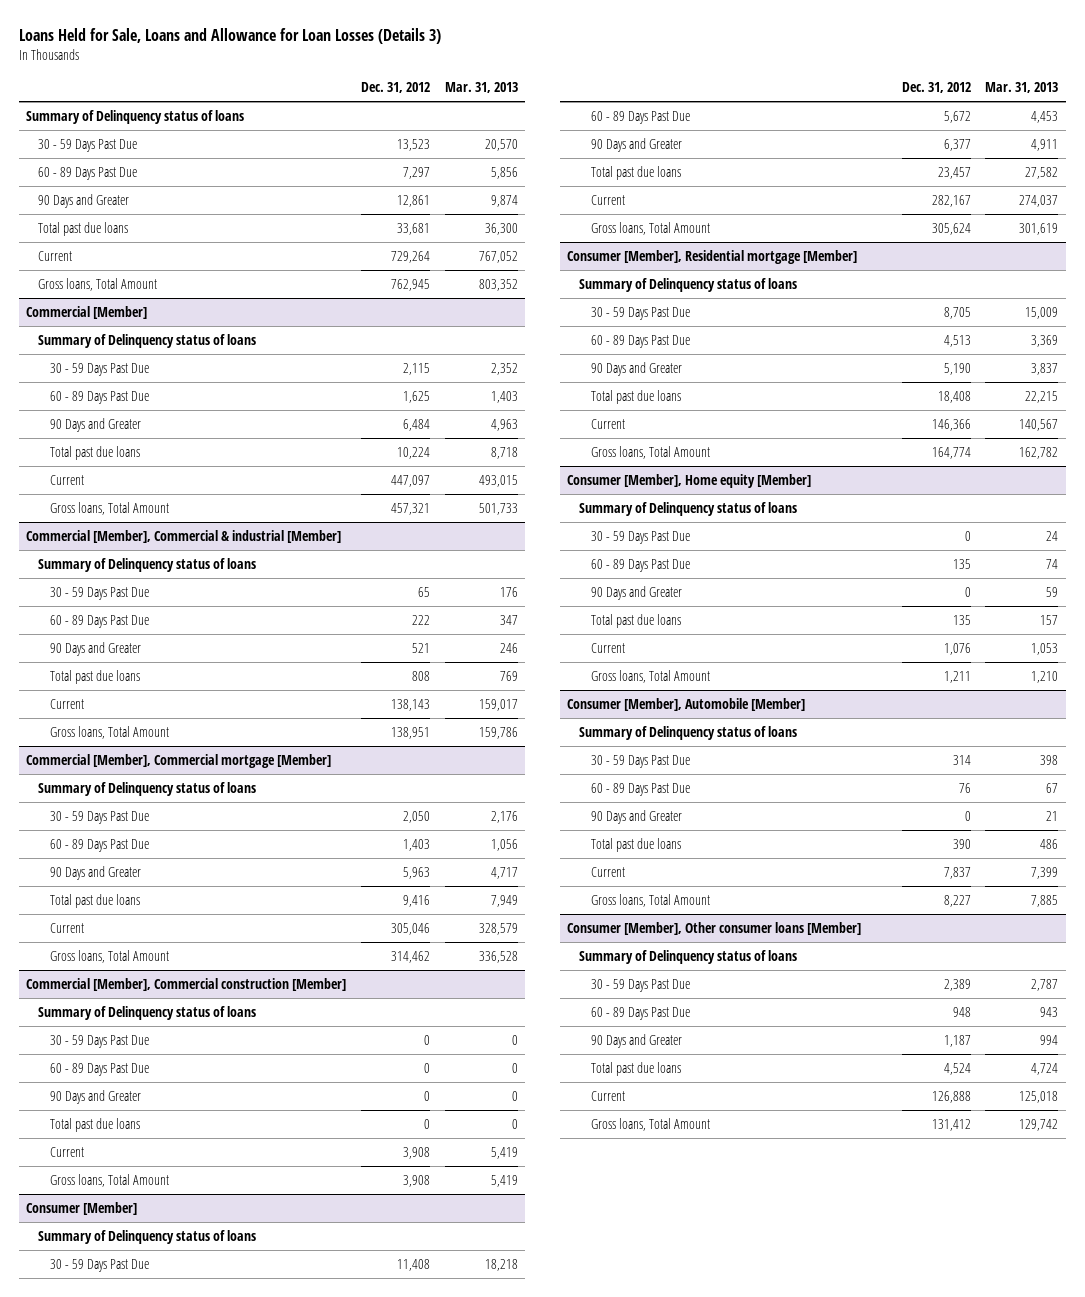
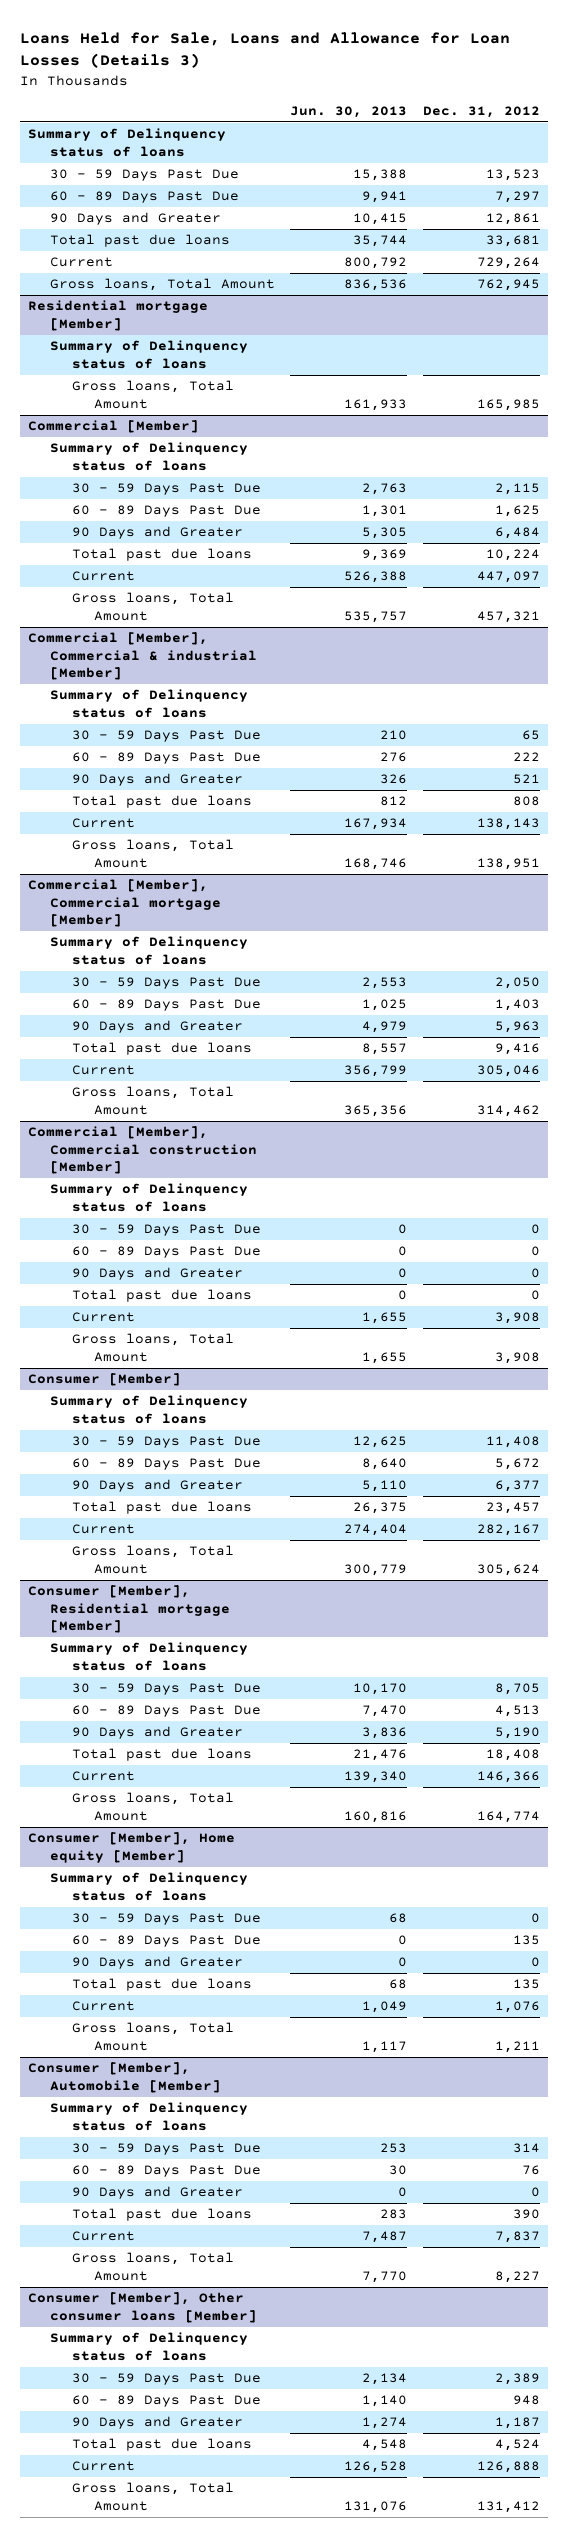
[444,82,518,94] Mar. 31, 2013 -> none
none -> [290,105,408,118] Jun. 30, 2013
none -> [28,300,209,331] Residential mortgage [Member]
none -> [50,340,249,369] Summary of Delinquency status of loans
none -> [71,380,234,409] Gross loans, Total Amount

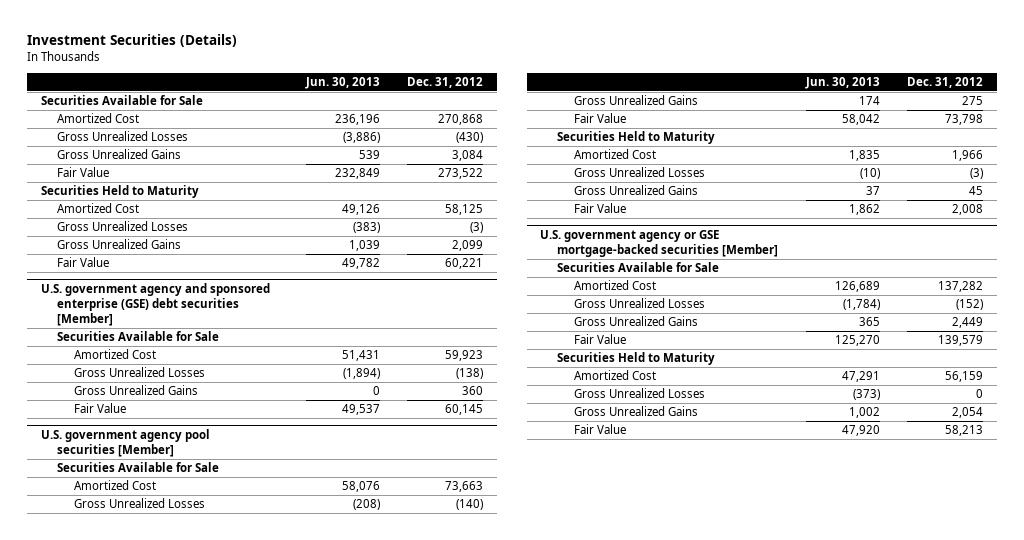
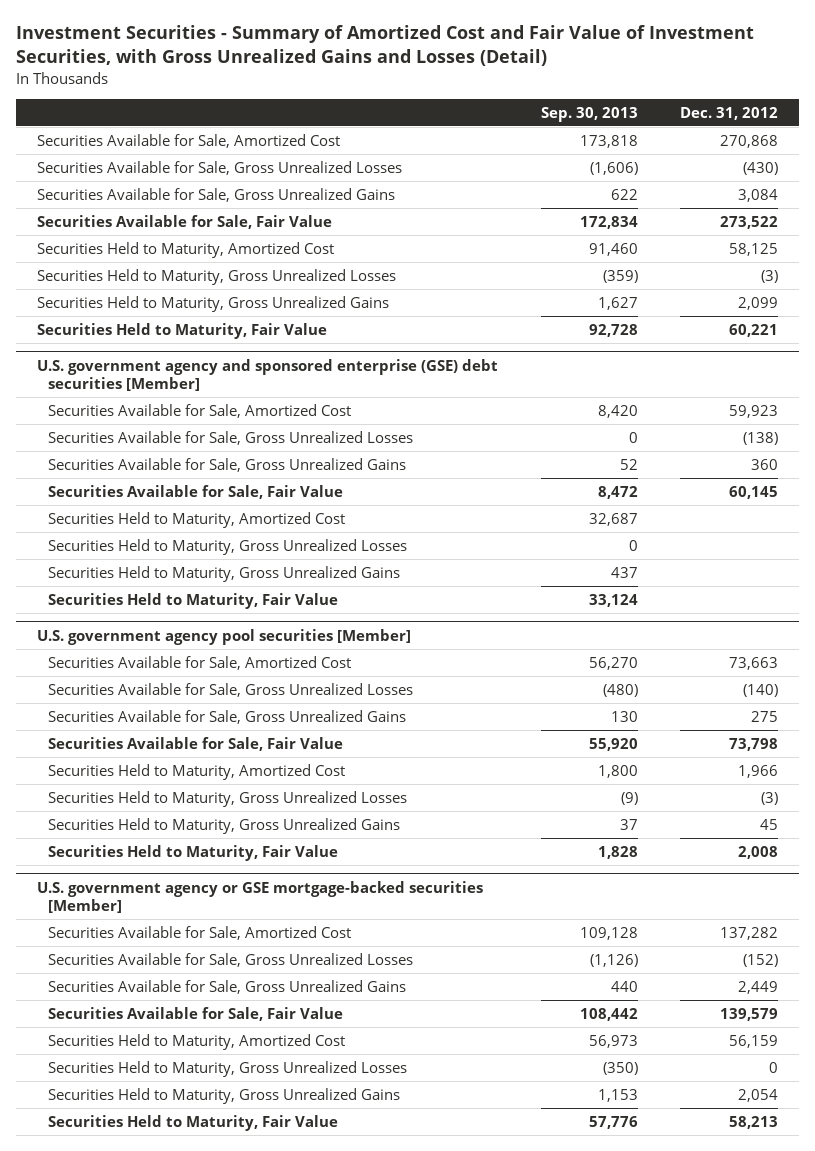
[26,34,237,48] Investment Securities (Details) -> [15,25,754,67] Investment Securities - Summary of Amortized Cost and Fair Value of Investment Securities, with Gross Unrealized Gains and Losses (Detail)
[304,76,380,89] Jun. 30, 2013 -> none
none -> [540,106,638,122] Sep. 30, 2013
[40,95,203,106] Securities Available for Sale -> none
[40,185,199,199] Securities Held to Maturity -> none
[57,113,140,124] Amortized Cost -> [37,133,341,148] Securities Available for Sale, Amortized Cost
[57,131,189,142] Gross Unrealized Losses -> [37,160,403,175] Securities Available for Sale, Gross Unrealized Losses
[57,149,182,160] Gross Unrealized Gains -> [37,187,396,202] Securities Available for Sale, Gross Unrealized Gains
[57,167,110,178] Fair Value -> [37,214,333,229] Securities Available for Sale, Fair Value
[57,203,140,214] Amortized Cost -> [37,241,335,258] Securities Held to Maturity, Amortized Cost
[57,221,189,232] Gross Unrealized Losses -> [37,268,397,285] Securities Held to Maturity, Gross Unrealized Losses
[57,239,182,250] Gross Unrealized Gains -> [37,295,390,312] Securities Held to Maturity, Gross Unrealized Gains
[57,257,110,268] Fair Value -> [37,322,328,339] Securities Held to Maturity, Fair Value
[57,331,220,342] Securities Available for Sale -> none
[74,349,157,360] Amortized Cost -> [48,403,352,418] Securities Available for Sale, Amortized Cost
[74,367,206,378] Gross Unrealized Losses -> [48,430,414,445] Securities Available for Sale, Gross Unrealized Losses
[74,385,199,396] Gross Unrealized Gains -> [48,457,407,472] Securities Available for Sale, Gross Unrealized Gains
[74,403,127,414] Fair Value -> [48,484,344,499] Securities Available for Sale, Fair Value
none -> [48,511,346,528] Securities Held to Maturity, Amortized Cost
none -> [48,538,408,555] Securities Held to Maturity, Gross Unrealized Losses
none -> [48,565,401,582] Securities Held to Maturity, Gross Unrealized Gains
none -> [48,592,339,609] Securities Held to Maturity, Fair Value
[57,462,220,473] Securities Available for Sale -> none
[556,131,715,145] Securities Held to Maturity -> none
[74,480,157,491] Amortized Cost -> [48,655,352,670] Securities Available for Sale, Amortized Cost
[74,498,206,509] Gross Unrealized Losses -> [48,682,414,697] Securities Available for Sale, Gross Unrealized Losses
[573,95,698,106] Gross Unrealized Gains -> [48,709,407,724] Securities Available for Sale, Gross Unrealized Gains
[573,113,626,124] Fair Value -> [48,736,344,751] Securities Available for Sale, Fair Value
[573,149,656,160] Amortized Cost -> [48,763,346,780] Securities Held to Maturity, Amortized Cost
[573,167,705,178] Gross Unrealized Losses -> [48,790,408,807] Securities Held to Maturity, Gross Unrealized Losses
[573,185,698,196] Gross Unrealized Gains -> [48,817,401,834] Securities Held to Maturity, Gross Unrealized Gains
[573,203,626,214] Fair Value -> [48,844,339,861] Securities Held to Maturity, Fair Value
[556,262,719,273] Securities Available for Sale -> none
[556,352,715,366] Securities Held to Maturity -> none
[573,280,656,291] Amortized Cost -> [48,925,352,940] Securities Available for Sale, Amortized Cost
[573,298,705,309] Gross Unrealized Losses -> [48,952,414,967] Securities Available for Sale, Gross Unrealized Losses
[573,316,698,327] Gross Unrealized Gains -> [48,979,407,994] Securities Available for Sale, Gross Unrealized Gains
[573,334,626,345] Fair Value -> [48,1006,344,1021] Securities Available for Sale, Fair Value
[573,370,656,381] Amortized Cost -> [48,1033,346,1050] Securities Held to Maturity, Amortized Cost
[573,388,705,399] Gross Unrealized Losses -> [48,1060,408,1077] Securities Held to Maturity, Gross Unrealized Losses
[573,406,698,417] Gross Unrealized Gains -> [48,1087,401,1104] Securities Held to Maturity, Gross Unrealized Gains
[573,424,626,435] Fair Value -> [48,1114,339,1131] Securities Held to Maturity, Fair Value

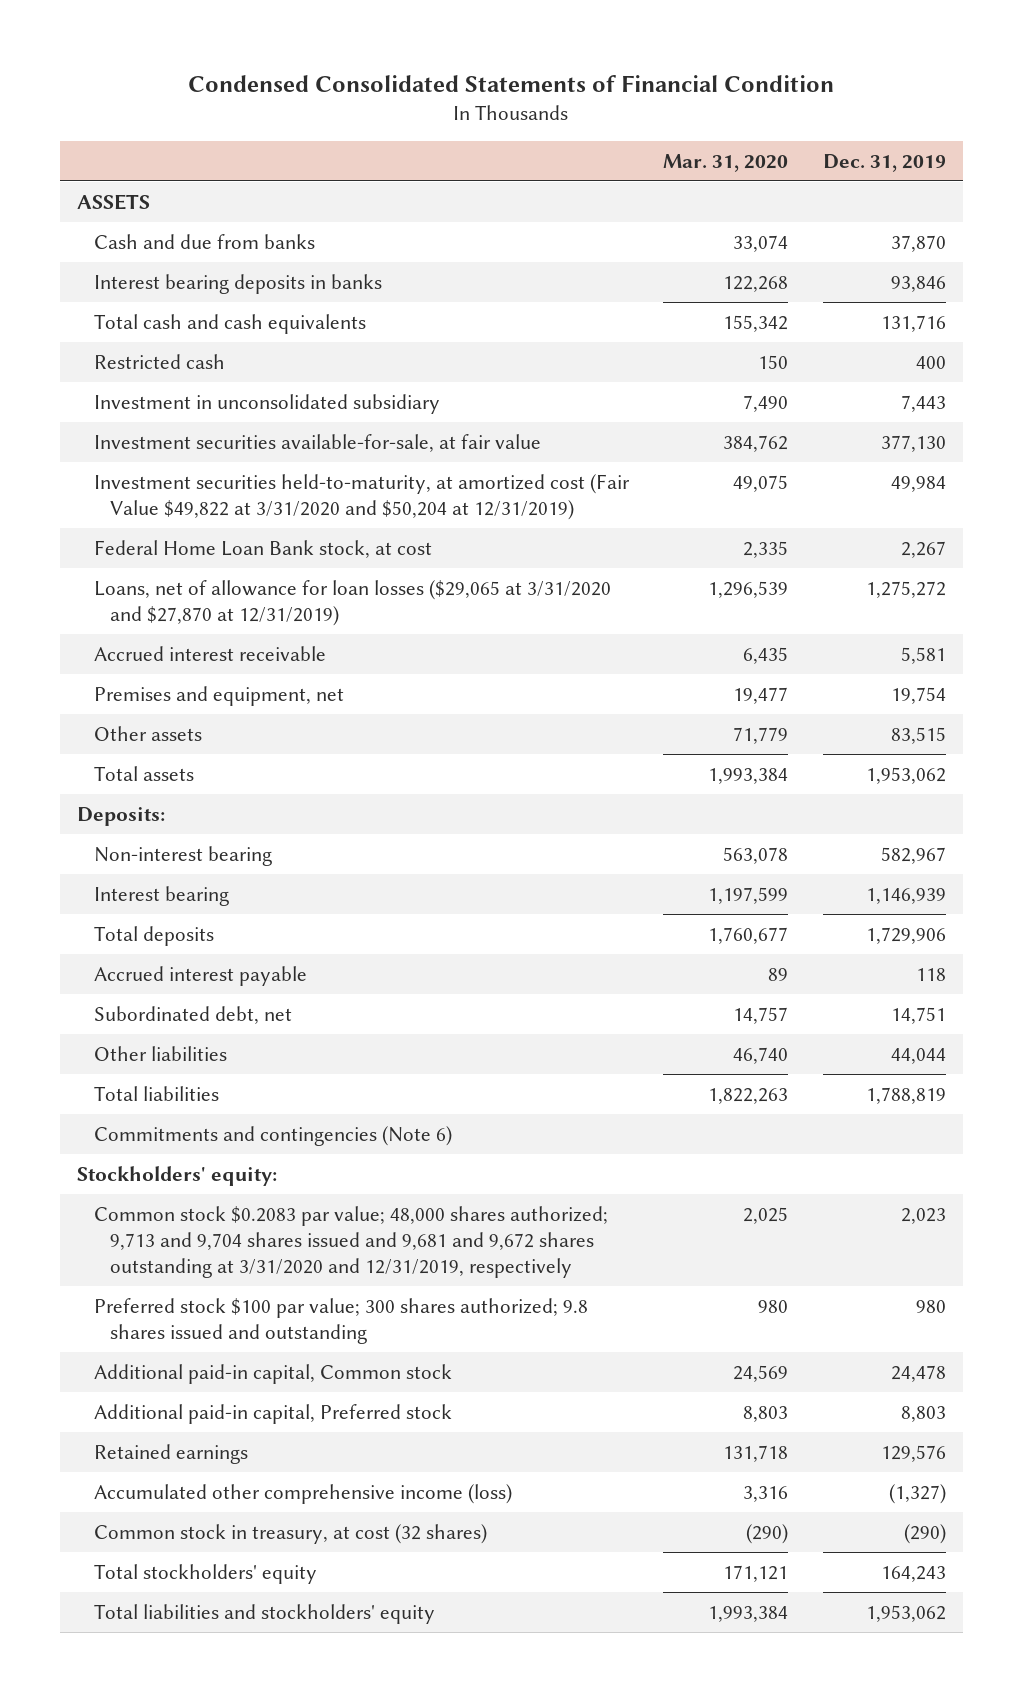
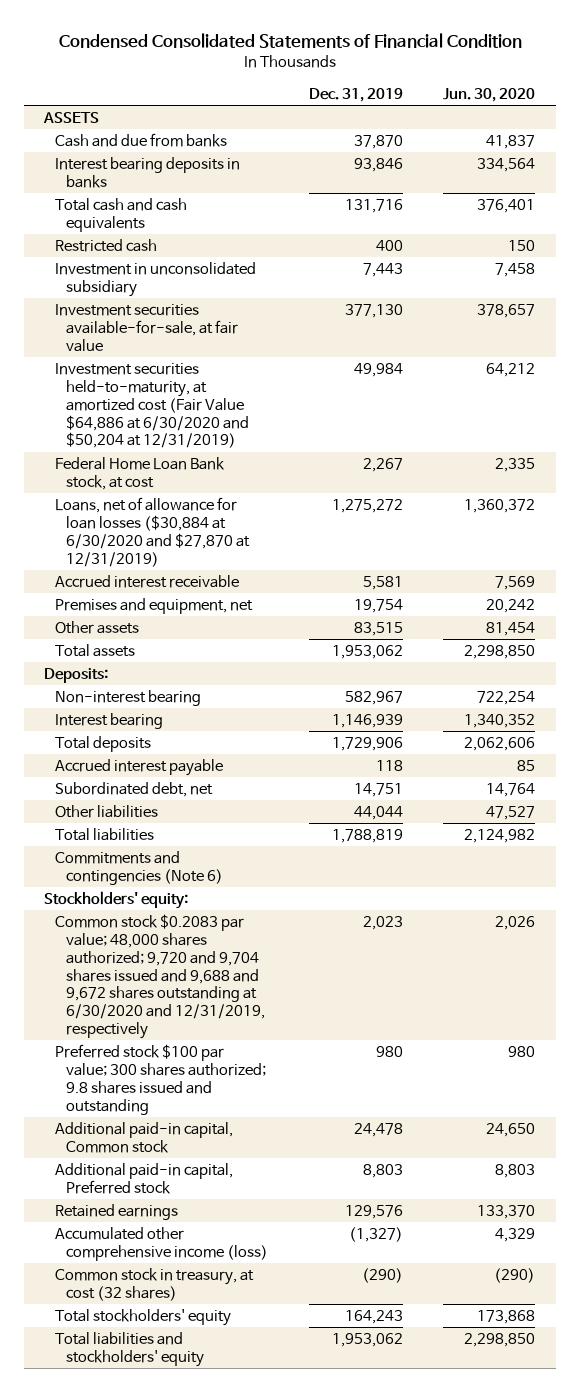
[663,153,789,172] Mar. 31, 2020 -> none
none -> [443,87,536,102] Jun. 30, 2020
[93,473,630,520] Investment securities held-to-maturity, at amortized cost (Fair Value $49,822 at 3/31/2020 and $50,204 at 12/31/2019) -> [54,362,249,449] Investment securities held-to-maturity, at amortized cost (Fair Value $64,886 at 6/30/2020 and $50,204 at 12/31/2019)
[93,579,611,626] Loans, net of allowance for loan losses ($29,065 at 3/31/2020 and $27,870 at 12/31/2019) -> [54,496,250,567] Loans, net of allowance for loan losses ($30,884 at 6/30/2020 and $27,870 at 12/31/2019)
[93,1205,608,1279] Common stock $0.2083 par value; 48,000 shares authorized; 9,713 and 9,704 shares issued and 9,681 and 9,672 shares outstanding at 3/31/2020 and 12/31/2019, respectively -> [54,913,265,1040] Common stock $0.2083 par value; 48,000 shares authorized; 9,720 and 9,704 shares issued and 9,688 and 9,672 shares outstanding at 6/30/2020 and 12/31/2019, respectively

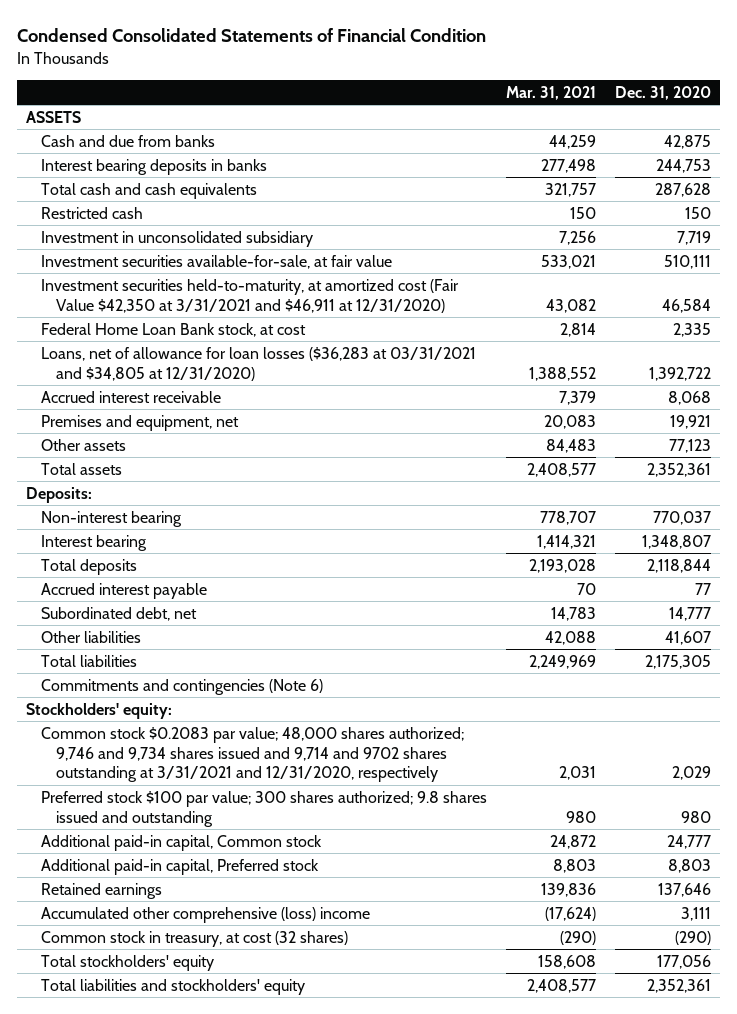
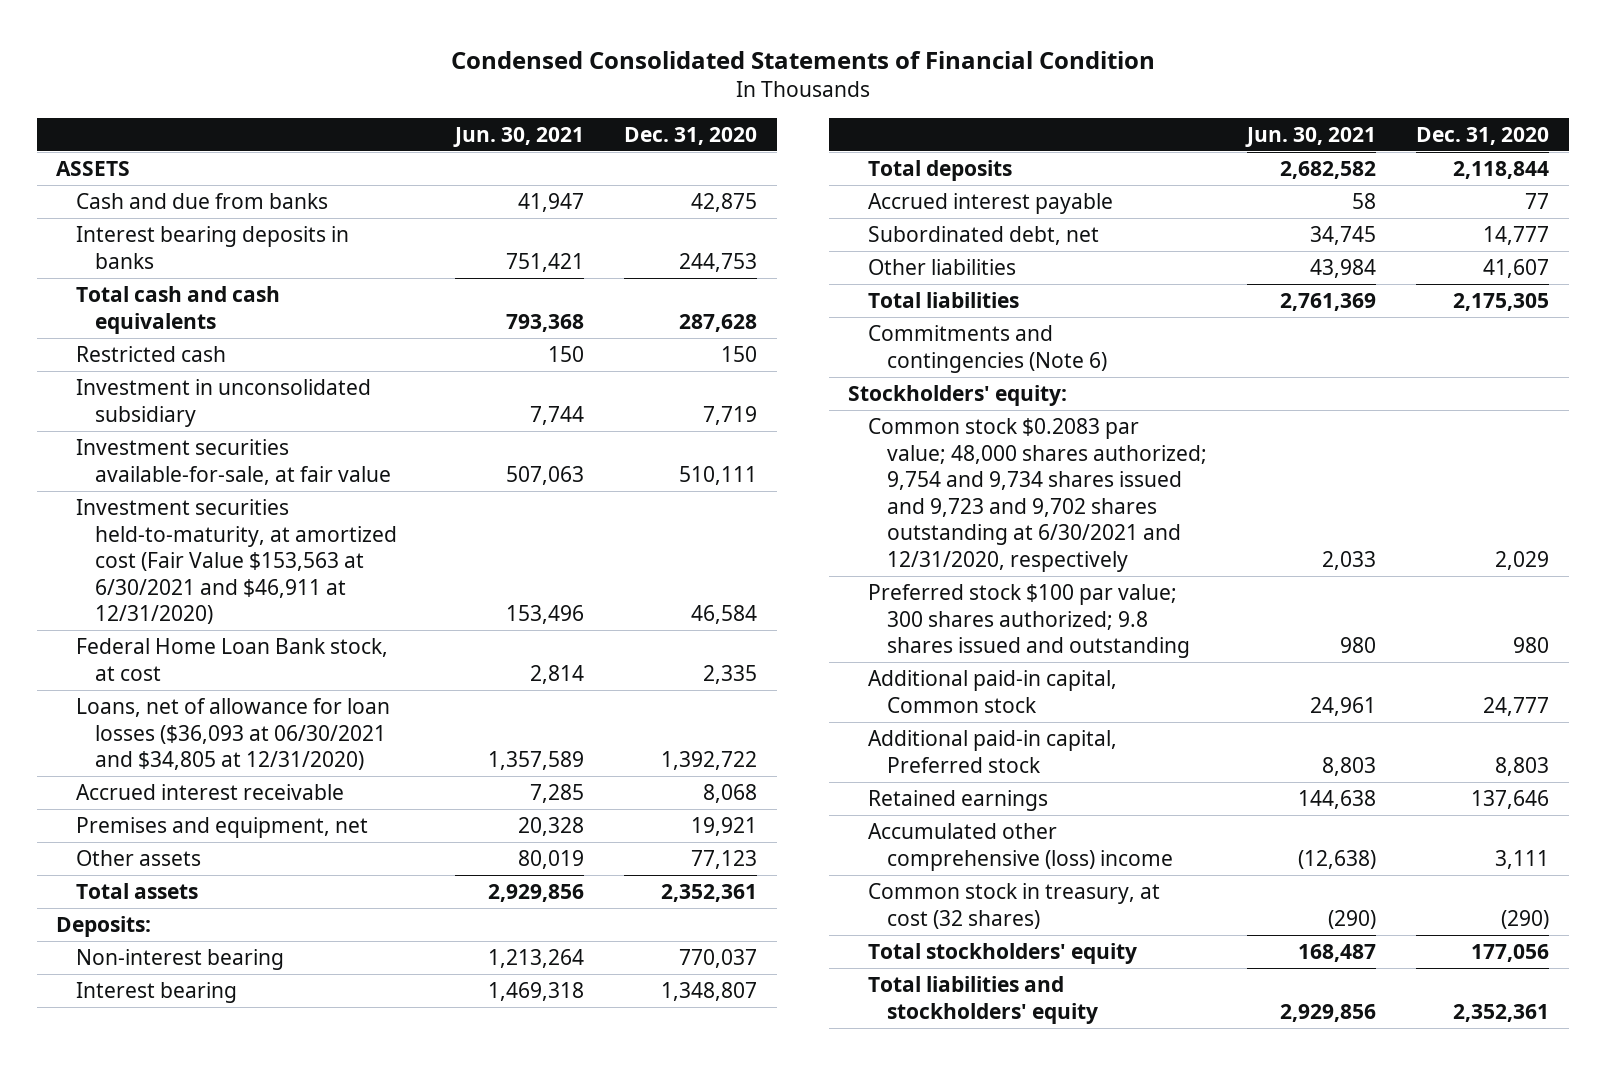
[506,86,597,101] Mar. 31, 2021 -> none
none -> [453,126,585,147] Jun. 30, 2021
[41,278,460,313] Investment securities held-to-maturity, at amortized cost (Fair Value $42,350 at 3/31/2021 and $46,911 at 12/31/2020) -> [75,499,398,625] Investment securities held-to-maturity, at amortized cost (Fair Value $153,563 at 6/30/2021 and $46,911 at 12/31/2020)
[41,346,477,381] Loans, net of allowance for loan losses ($36,283 at 03/31/2021 and $34,805 at 12/31/2020) -> [75,698,390,771] Loans, net of allowance for loan losses ($36,093 at 06/30/2021 and $34,805 at 12/31/2020)
[41,726,465,783] Common stock $0.2083 par value; 48,000 shares authorized; 9,746 and 9,734 shares issued and 9,714 and 9702 shares outstanding at 3/31/2021 and 12/31/2020, respectively -> [867,418,1208,572] Common stock $0.2083 par value; 48,000 shares authorized; 9,754 and 9,734 shares issued and 9,723 and 9,702 shares outstanding at 6/30/2021 and 12/31/2020, respectively

